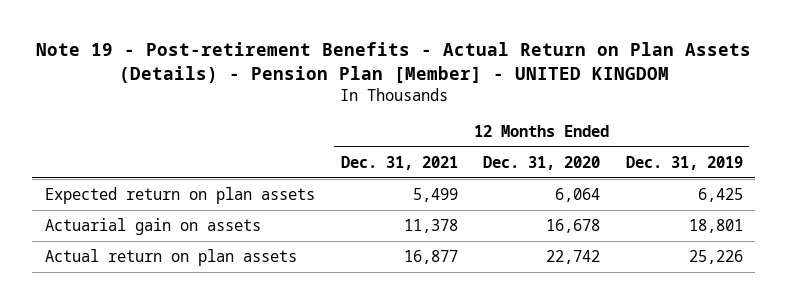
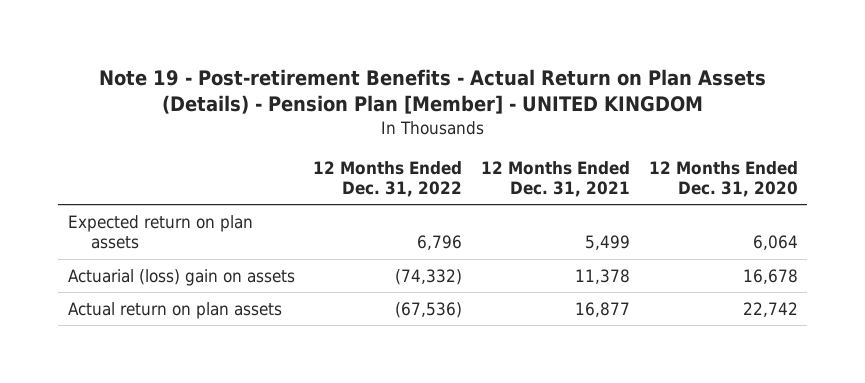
[625,155,743,170] Dec. 31, 2019 -> none
none -> [313,160,463,197] 12 Months Ended Dec. 31, 2022
[45,217,262,235] Actuarial gain on assets -> [67,268,295,286] Actuarial (loss) gain on assets

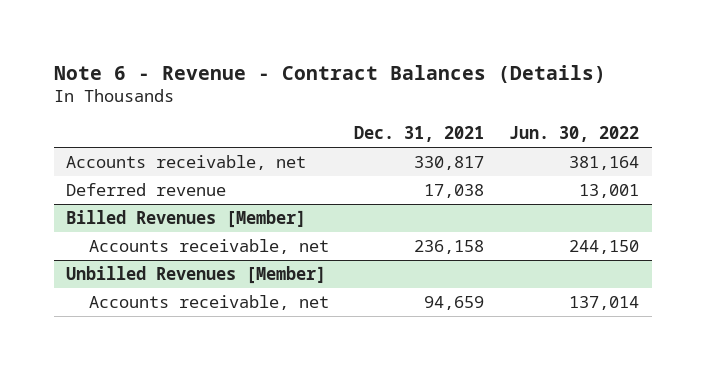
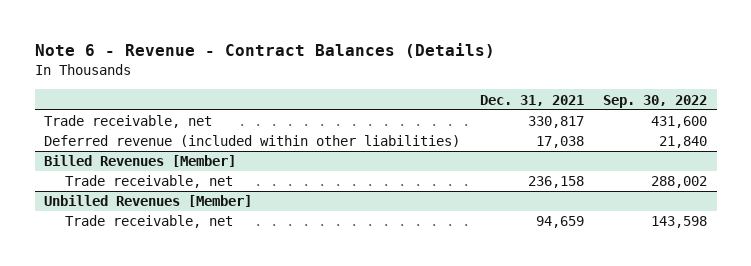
[509,126,640,143] Jun. 30, 2022 -> none
none -> [602,94,707,108] Sep. 30, 2022
[66,154,307,170] Accounts receivable, net -> [44,115,213,129] Trade receivable, net
[66,182,227,196] Deferred revenue -> [44,135,461,148] Deferred revenue (included within other liabilities)
[88,238,329,254] Accounts receivable, net -> [65,175,234,189] Trade receivable, net
[88,294,329,310] Accounts receivable, net -> [65,215,234,229] Trade receivable, net

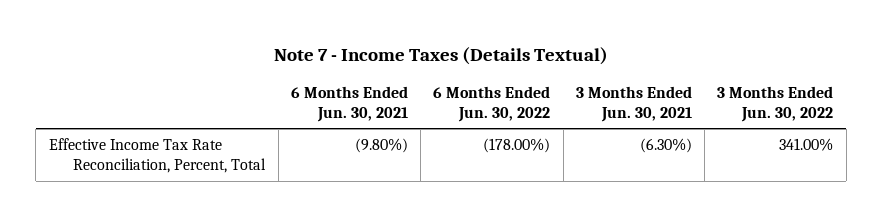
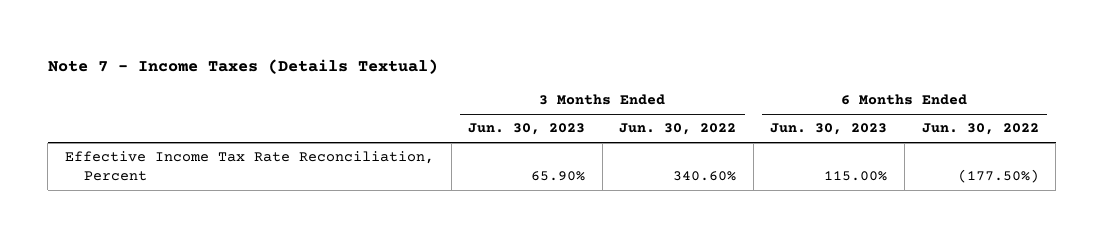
[290,85,408,122] 6 Months Ended Jun. 30, 2021 -> none
[575,85,692,122] 3 Months Ended Jun. 30, 2021 -> none
none -> [468,123,586,136] Jun. 30, 2023
none -> [770,123,888,136] Jun. 30, 2023
[48,138,267,174] Effective Income Tax Rate Reconciliation, Percent, Total -> [64,151,434,181] Effective Income Tax Rate Reconciliation, Percent
[483,138,551,154] (178.00%) -> [957,168,1039,183] (177.50%)
[779,138,834,152] 341.00% -> [673,170,737,181] 340.60%

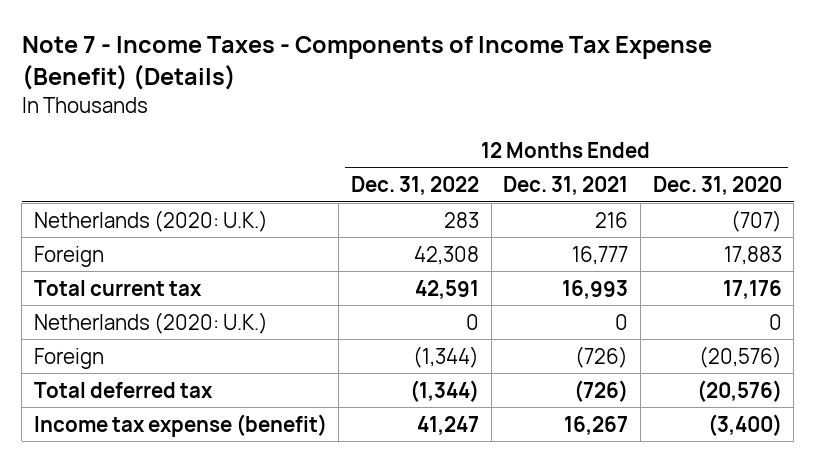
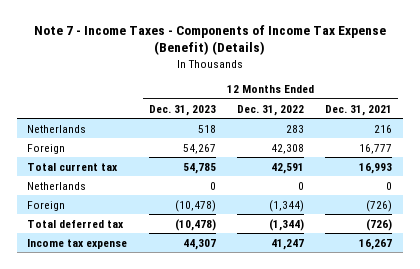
[652,176,782,196] Dec. 31, 2020 -> none
none -> [148,104,216,116] Dec. 31, 2023
[33,209,268,232] Netherlands (2020: U.K.) -> [27,124,87,133] Netherlands
[33,311,268,334] Netherlands (2020: U.K.) -> [27,181,87,190] Netherlands
[33,413,327,437] Income tax expense (benefit) -> [27,238,128,249] Income tax expense

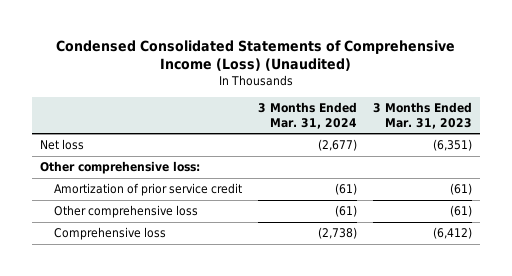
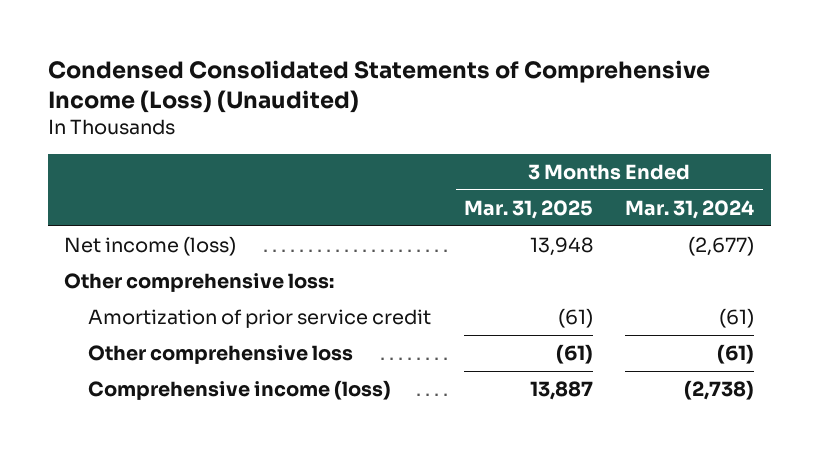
[372,102,472,129] 3 Months Ended Mar. 31, 2023 -> none
none -> [463,199,593,219] Mar. 31, 2025
[40,139,85,151] Net loss -> [63,236,236,257] Net income (loss)
[54,227,167,241] Comprehensive loss -> [88,380,392,401] Comprehensive income (loss)

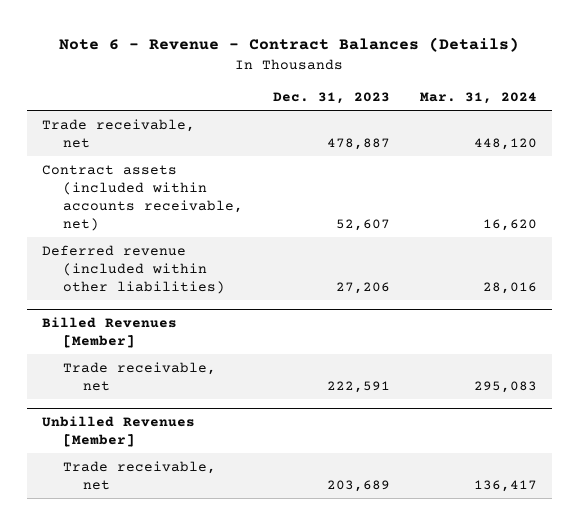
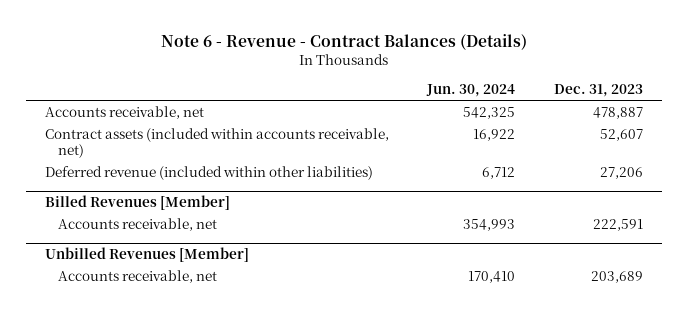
[419,92,537,105] Mar. 31, 2024 -> none
none -> [426,83,516,97] Jun. 30, 2024
[42,118,196,148] Trade receivable, net -> [45,105,205,119] Accounts receivable, net
[62,361,216,391] Trade receivable, net -> [57,217,217,231] Accounts receivable, net
[62,460,216,490] Trade receivable, net -> [57,269,217,283] Accounts receivable, net

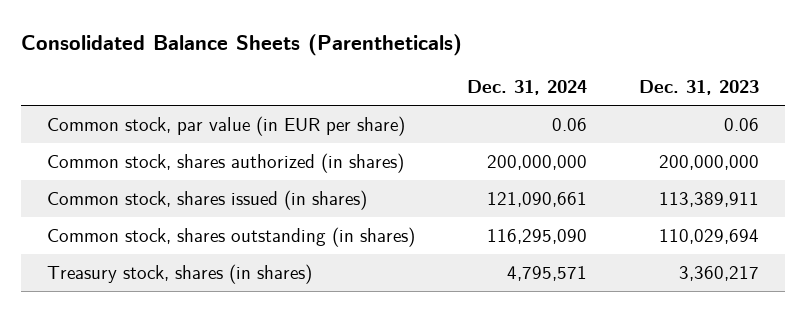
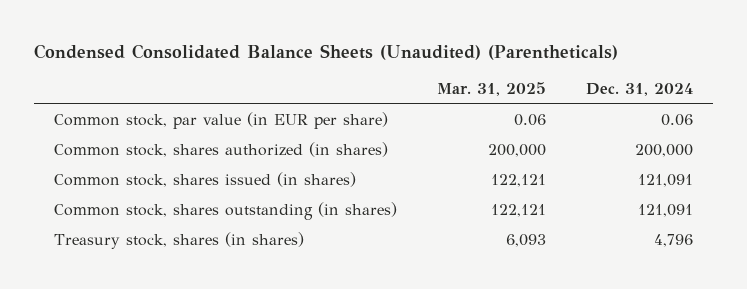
[21,34,463,57] Consolidated Balance Sheets (Parentheticals) -> [33,44,618,61] Condensed Consolidated Balance Sheets (Unaudited) (Parentheticals)
[638,80,759,96] Dec. 31, 2023 -> none
none -> [437,82,547,97] Mar. 31, 2025
[487,154,588,170] 200,000,000 -> [635,144,694,158] 200,000
[487,191,588,207] 121,090,661 -> [638,174,694,188] 121,091
[487,228,588,244] 116,295,090 -> [638,204,694,218] 121,091
[507,265,588,281] 4,795,571 -> [654,234,694,248] 4,796

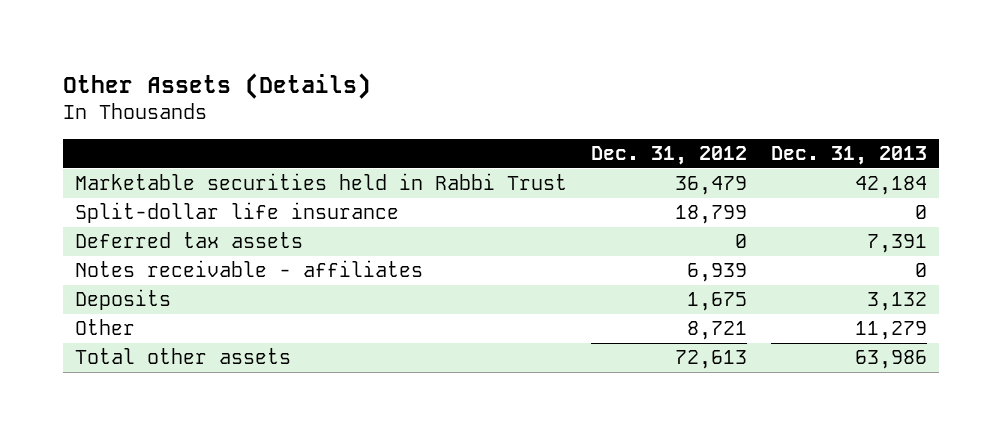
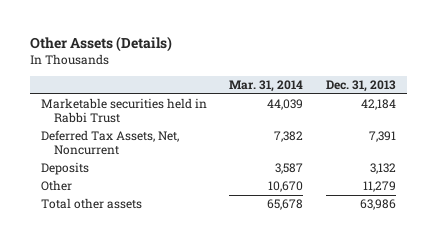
[590,146,747,166] Dec. 31, 2012 -> none
none -> [229,80,304,93] Mar. 31, 2014
[74,202,399,224] Split-dollar life insurance -> none
[74,260,423,278] Notes receivable - affiliates -> none
[74,232,303,249] Deferred tax assets -> [40,130,179,156] Deferred Tax Assets, Net, Noncurrent

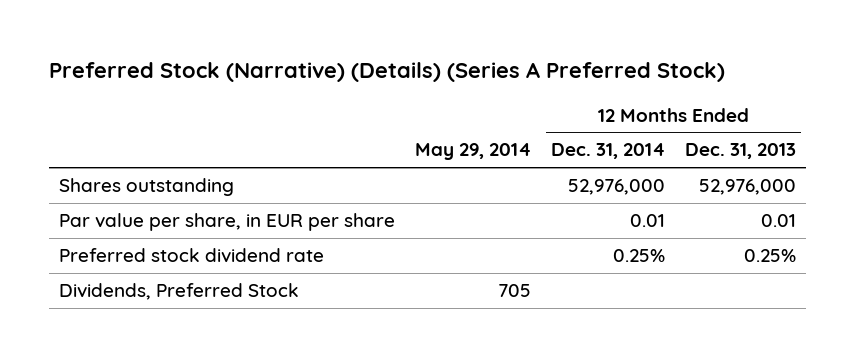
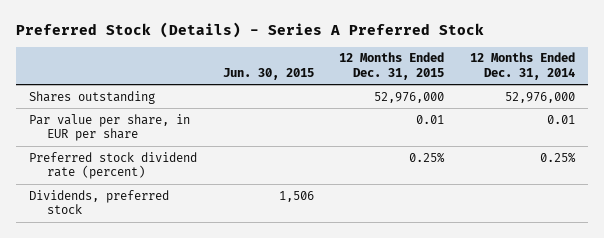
[48,62,725,83] Preferred Stock (Narrative) (Details) (Series A Preferred Stock) -> [15,21,484,38] Preferred Stock (Details) - Series A Preferred Stock
[415,143,532,161] May 29, 2014 -> none
[685,143,797,160] Dec. 31, 2013 -> none
none -> [222,67,314,80] Jun. 30, 2015
none -> [339,52,445,80] 12 Months Ended Dec. 31, 2015
[58,248,324,264] Preferred stock dividend rate -> [28,151,197,180] Preferred stock dividend rate (percent)
[58,283,299,301] Dividends, Preferred Stock -> [28,189,169,215] Dividends, preferred stock

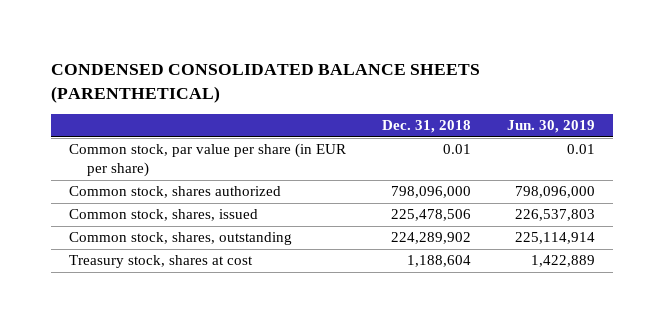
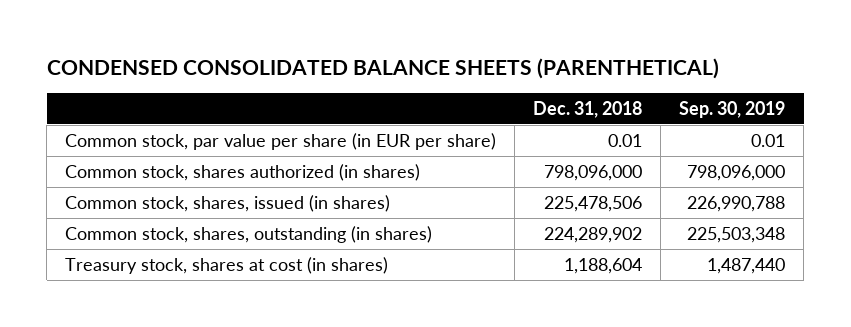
[507,120,596,134] Jun. 30, 2019 -> none
none -> [679,100,786,118] Sep. 30, 2019
[69,186,282,199] Common stock, shares authorized -> [65,163,421,181] Common stock, shares authorized (in shares)
[69,209,259,222] Common stock, shares, issued -> [65,194,391,212] Common stock, shares, issued (in shares)
[69,232,293,246] Common stock, shares, outstanding -> [65,225,433,243] Common stock, shares, outstanding (in shares)
[69,255,254,269] Treasury stock, shares at cost -> [65,256,389,274] Treasury stock, shares at cost (in shares)

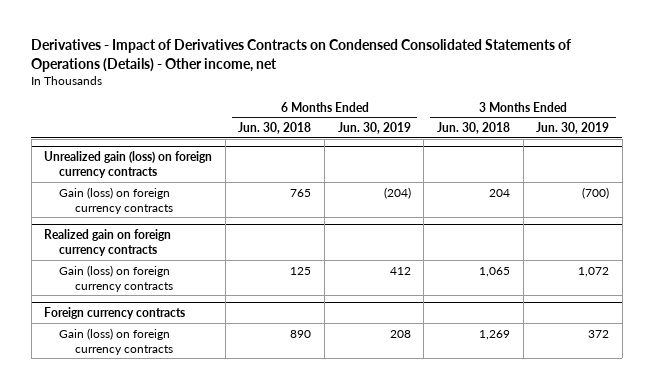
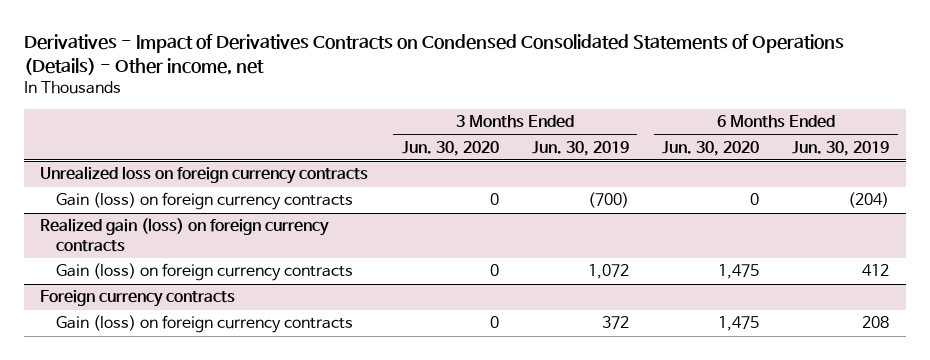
[238,121,312,134] Jun. 30, 2018 -> none
[436,121,510,134] Jun. 30, 2018 -> none
none -> [401,140,499,156] Jun. 30, 2020
none -> [662,140,760,156] Jun. 30, 2020
[44,151,213,179] Unrealized gain (loss) on foreign currency contracts -> [40,166,369,185] Unrealized loss on foreign currency contracts
[44,229,172,257] Realized gain on foreign currency contracts -> [40,218,330,252] Realized gain (loss) on foreign currency contracts

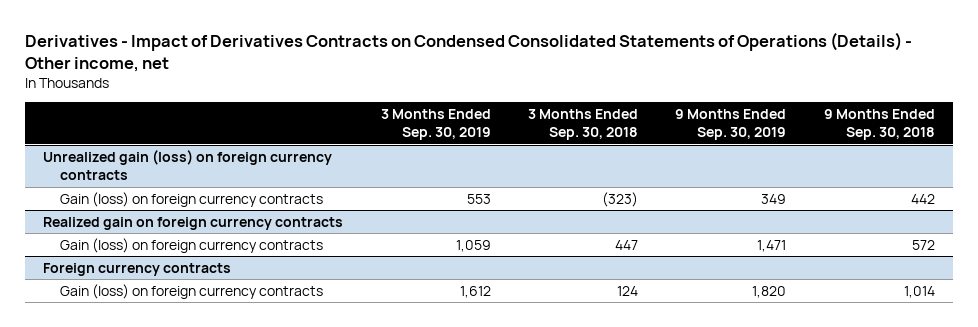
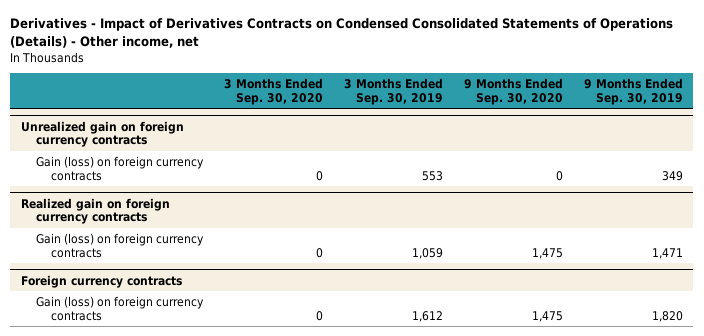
[527,108,638,140] 3 Months Ended Sep. 30, 2018 -> none
[823,108,935,140] 9 Months Ended Sep. 30, 2018 -> none
none -> [223,78,323,105] 3 Months Ended Sep. 30, 2020
none -> [463,78,563,105] 9 Months Ended Sep. 30, 2020
[43,149,333,180] Unrealized gain (loss) on foreign currency contracts -> [20,120,184,148] Unrealized gain on foreign currency contracts

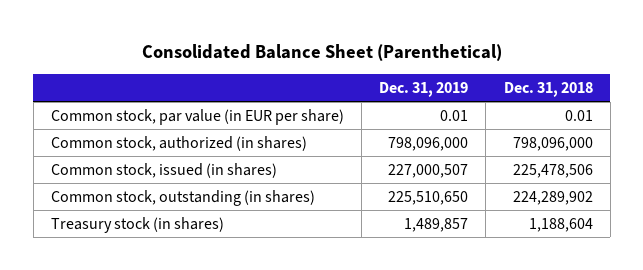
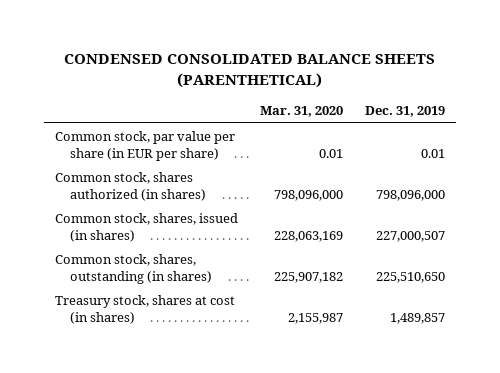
[141,44,502,62] Consolidated Balance Sheet (Parenthetical) -> [64,54,436,88] CONDENSED CONSOLIDATED BALANCE SHEETS (PARENTHETICAL)
[503,81,593,97] Dec. 31, 2018 -> none
none -> [260,106,344,118] Mar. 31, 2020
[50,108,344,125] Common stock, par value (in EUR per share) -> [54,131,235,161] Common stock, par value per share (in EUR per share)
[50,135,307,151] Common stock, authorized (in shares) -> [54,172,207,201] Common stock, shares authorized (in shares)
[50,162,277,178] Common stock, issued (in shares) -> [54,213,238,242] Common stock, shares, issued (in shares)
[50,189,315,206] Common stock, outstanding (in shares) -> [54,254,213,284] Common stock, shares, outstanding (in shares)
[50,216,224,233] Treasury stock (in shares) -> [54,295,235,324] Treasury stock, shares at cost (in shares)

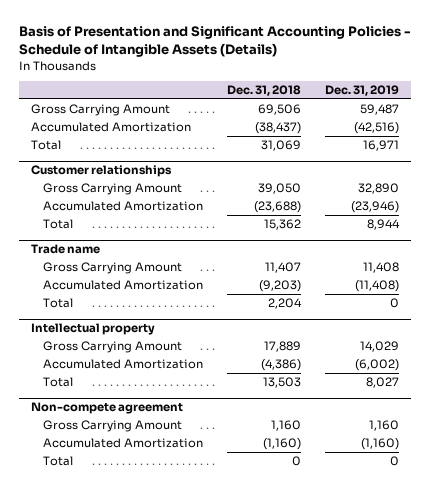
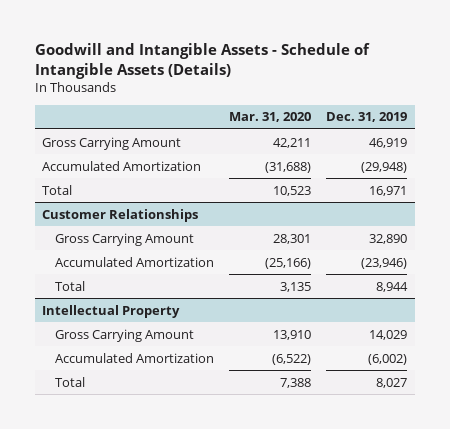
[18,26,411,58] Basis of Presentation and Significant Accounting Policies - Schedule of Intangible Assets (Details) -> [34,42,370,79] Goodwill and Intangible Assets - Schedule of Intangible Assets (Details)
[226,85,301,97] Dec. 31, 2018 -> none
none -> [229,112,312,123] Mar. 31, 2020
[359,104,399,116] 59,487 -> [369,137,408,148] 46,919
[353,122,399,135] (42,516) -> [361,161,408,173] (29,948)
[30,165,172,178] Customer relationships -> [42,208,199,222] Customer Relationships
[30,244,100,255] Trade name -> none
[43,262,183,275] Gross Carrying Amount -> none
[43,280,204,291] Accumulated Amortization -> none
[43,298,74,309] Total -> none
[30,323,155,336] Intellectual property -> [42,304,181,318] Intellectual Property
[30,402,183,415] Non-compete agreement -> none
[43,420,183,433] Gross Carrying Amount -> none
[43,438,204,449] Accumulated Amortization -> none
[43,456,74,467] Total -> none

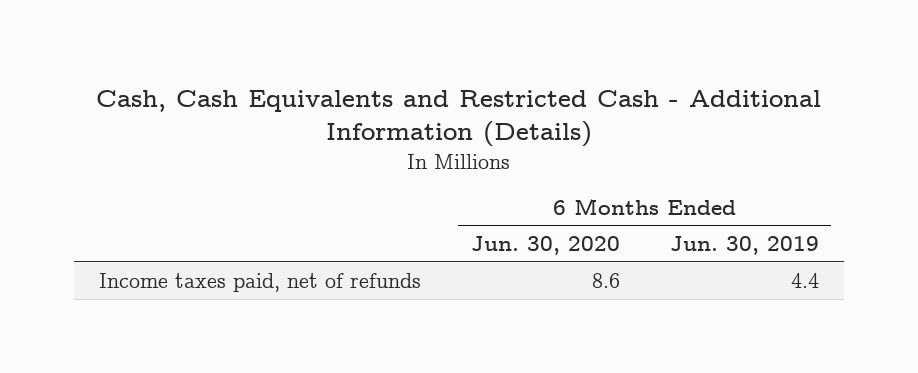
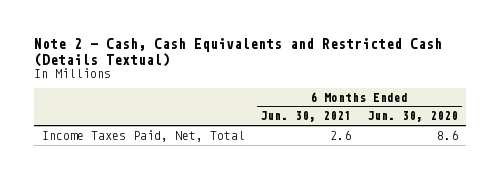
[95,90,821,148] Cash, Cash Equivalents and Restricted Cash - Additional Information (Details) -> [33,38,442,67] Note 2 - Cash, Cash Equivalents and Restricted Cash (Details Textual)
[669,236,819,256] Jun. 30, 2019 -> none
none -> [260,111,352,123] Jun. 30, 2021
[98,273,421,293] Income taxes paid, net of refunds -> [41,129,245,142] Income Taxes Paid, Net, Total

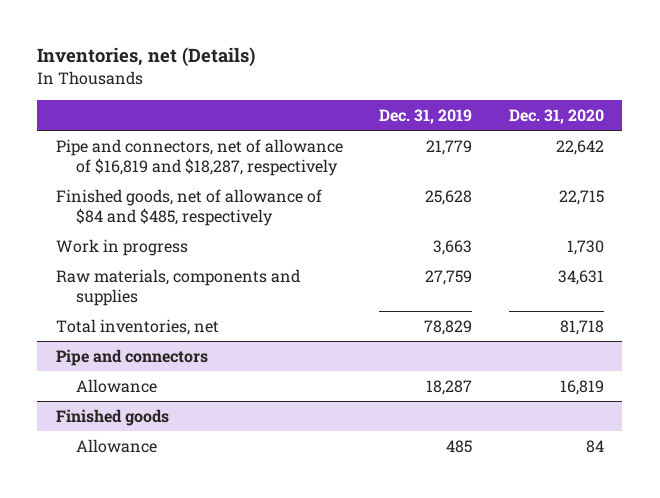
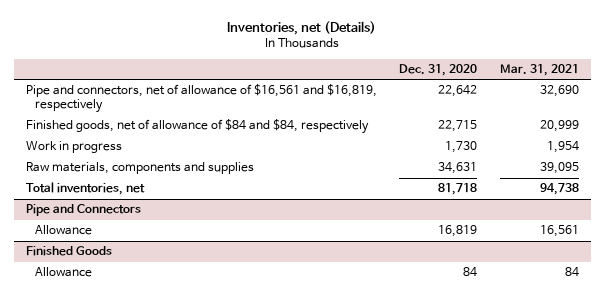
[379,109,473,125] Dec. 31, 2019 -> none
none -> [500,64,580,77] Mar. 31, 2021
[55,138,343,176] Pipe and connectors, net of allowance of $16,819 and $18,287, respectively -> [25,84,377,114] Pipe and connectors, net of allowance of $16,561 and $16,819, respectively
[55,188,322,226] Finished goods, net of allowance of $84 and $485, respectively -> [25,119,369,135] Finished goods, net of allowance of $84 and $84, respectively
[55,348,208,366] Pipe and connectors -> [25,204,141,217] Pipe and Connectors
[55,408,169,426] Finished goods -> [25,246,112,257] Finished Goods

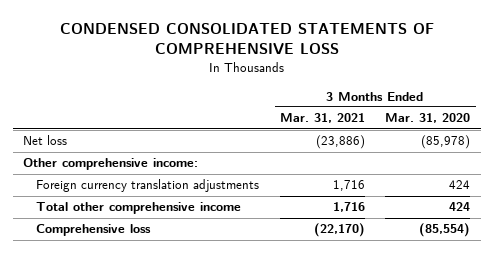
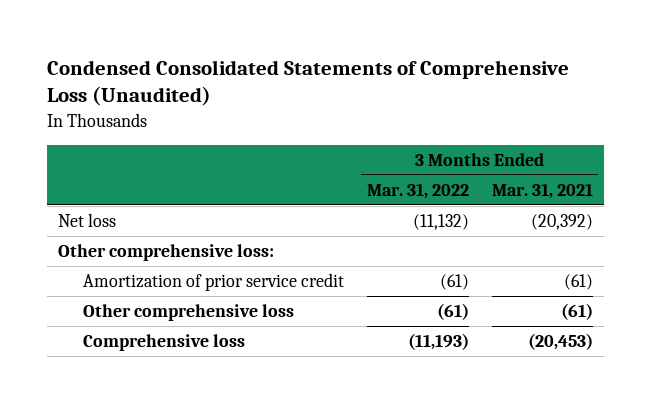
[59,22,434,56] CONDENSED CONSOLIDATED STATEMENTS OF COMPREHENSIVE LOSS -> [46,59,569,107] Condensed Consolidated Statements of Comprehensive Loss (Unaudited)
[385,113,471,124] Mar. 31, 2020 -> none
none -> [366,182,469,199] Mar. 31, 2022
[36,179,260,193] Foreign currency translation adjustments -> none
[315,135,365,150] (23,886) -> [530,214,593,231] (20,392)
[23,158,199,171] Other comprehensive income: -> [58,244,275,262] Other comprehensive loss:
none -> [83,273,345,292] Amortization of prior service credit
[36,202,242,215] Total other comprehensive income -> [83,304,295,322] Other comprehensive loss
[332,202,365,213] 1,716 -> [560,303,593,321] (61)
[313,223,365,238] (22,170) -> [527,333,593,351] (20,453)

